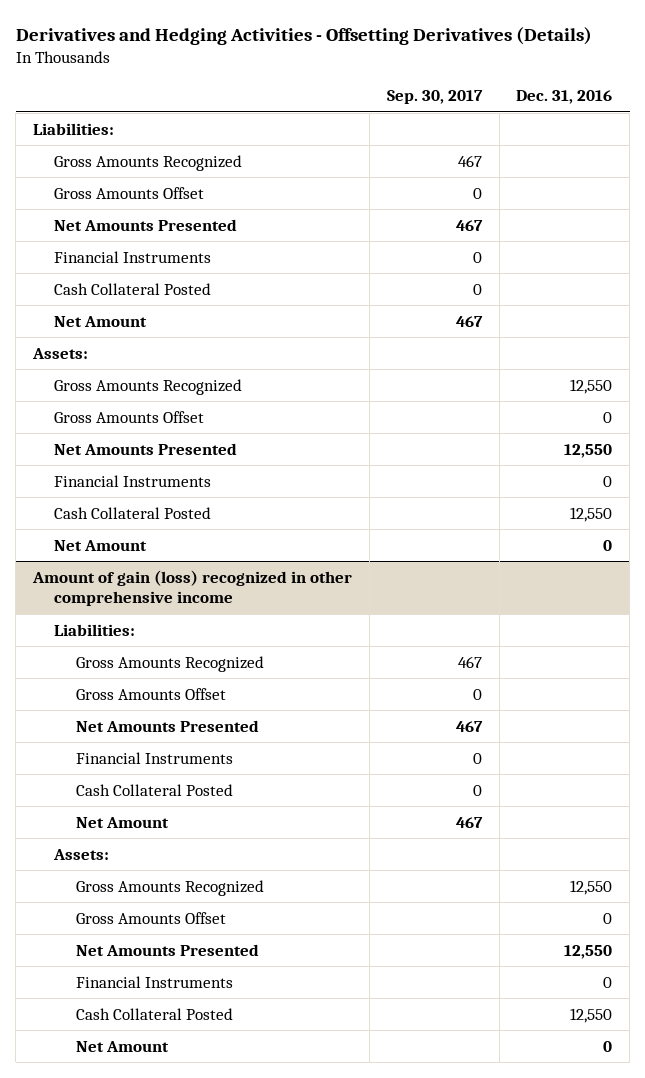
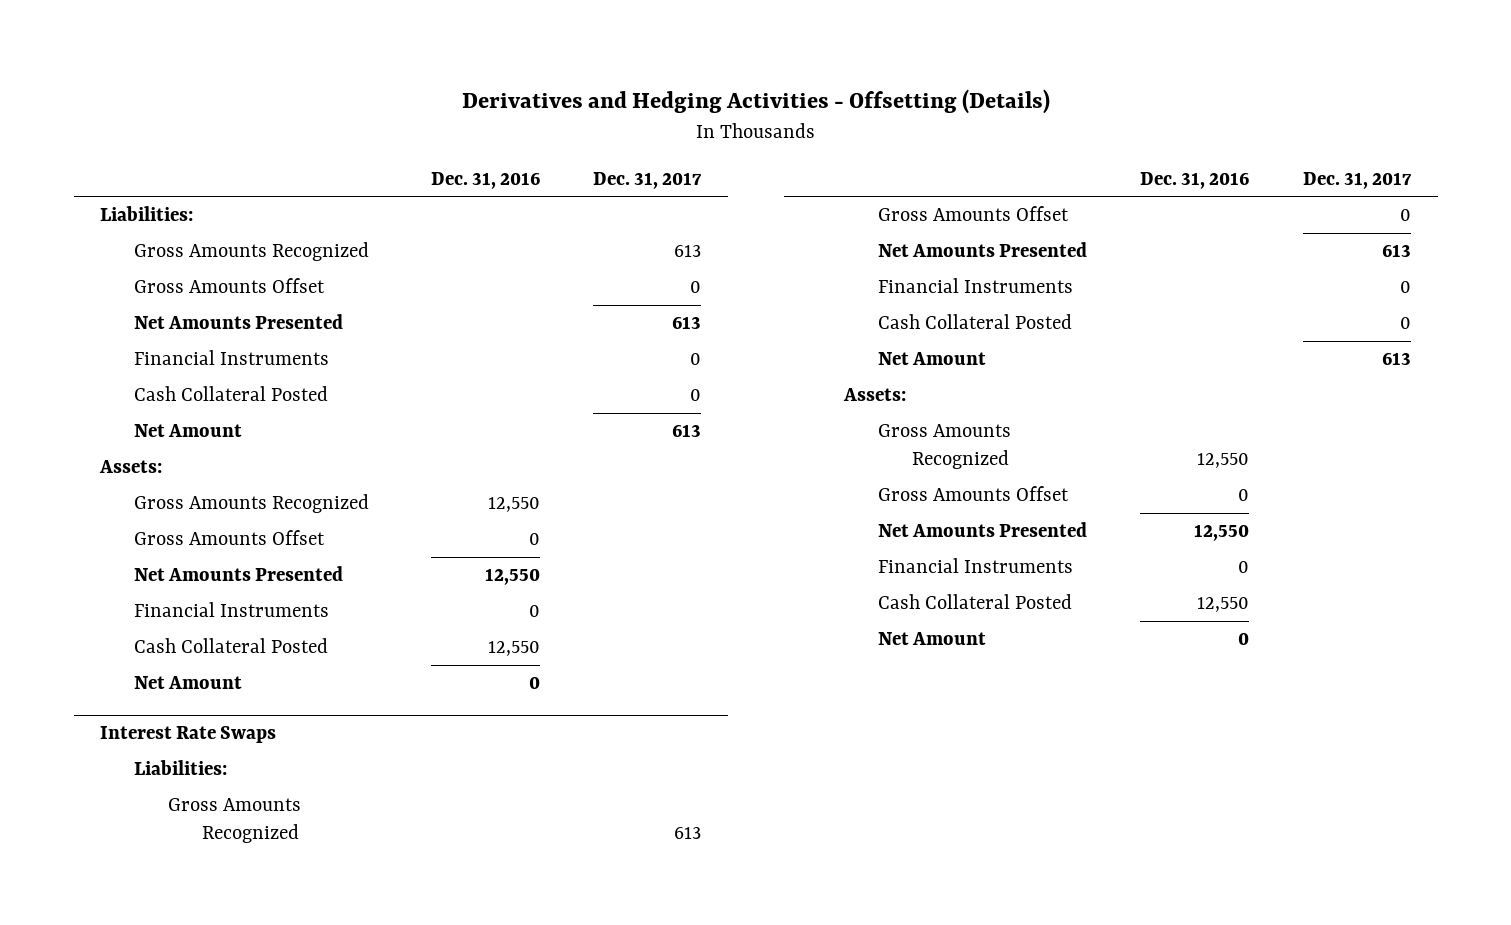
[15,27,592,46] Derivatives and Hedging Activities - Offsetting Derivatives (Details) -> [461,89,1050,115] Derivatives and Hedging Activities - Offsetting (Details)
[386,90,483,105] Sep. 30, 2017 -> none
none -> [593,171,703,189] Dec. 31, 2017
[32,569,353,606] Amount of gain (loss) recognized in other comprehensive income -> [100,726,277,744] Interest Rate Swaps

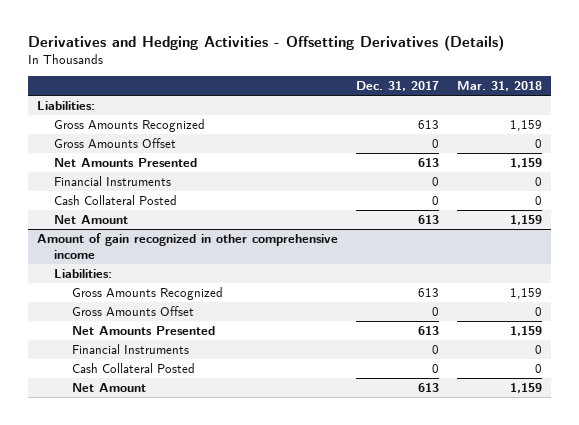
[461,89,1050,115] Derivatives and Hedging Activities - Offsetting (Details) -> [27,34,504,51] Derivatives and Hedging Activities - Offsetting Derivatives (Details)
[430,171,540,189] Dec. 31, 2016 -> none
none -> [457,81,543,92] Mar. 31, 2018
[99,460,163,474] Assets: -> none
[134,494,370,514] Gross Amounts Recognized -> none
[134,530,326,546] Gross Amounts Offset -> none
[134,566,344,582] Net Amounts Presented -> none
[134,602,330,618] Financial Instruments -> none
[134,638,329,654] Cash Collateral Posted -> none
[134,676,243,690] Net Amount -> none
[100,726,277,744] Interest Rate Swaps -> [36,232,338,259] Amount of gain recognized in other comprehensive income
[843,388,907,402] Assets: -> none
[877,424,1011,470] Gross Amounts Recognized -> none
[877,486,1069,502] Gross Amounts Offset -> none
[877,522,1087,538] Net Amounts Presented -> none
[877,558,1073,574] Financial Instruments -> none
[877,594,1072,610] Cash Collateral Posted -> none
[877,632,986,646] Net Amount -> none

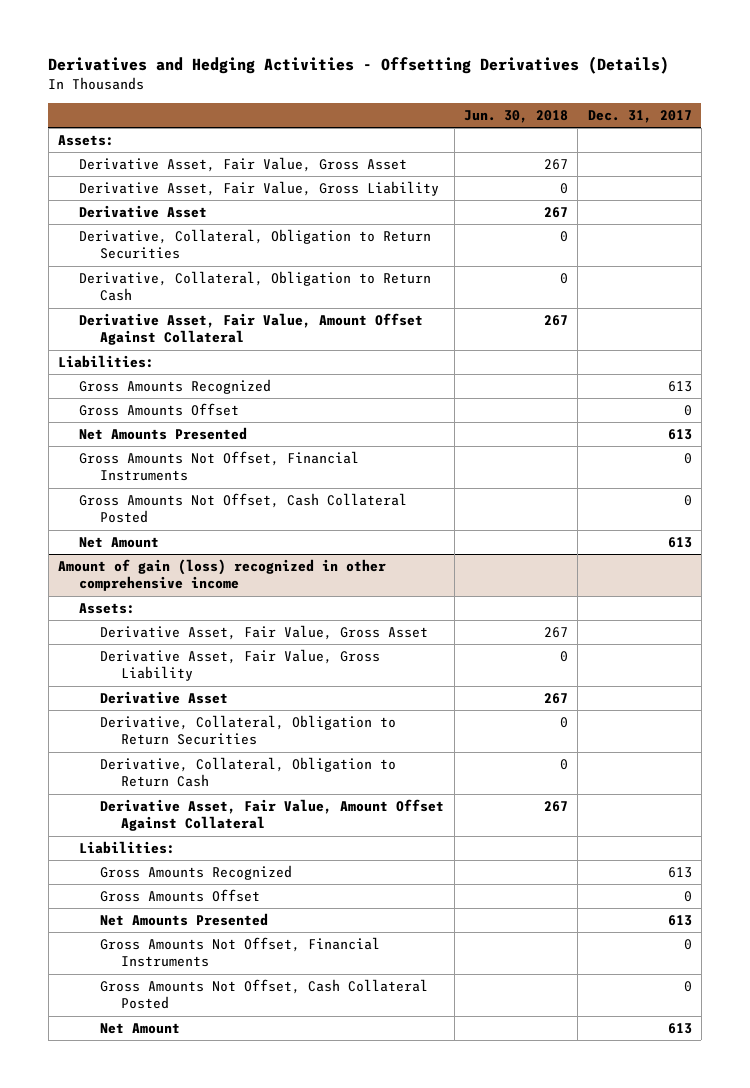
[457,81,543,92] Mar. 31, 2018 -> none
none -> [463,109,568,123] Jun. 30, 2018
none -> [58,135,115,147] Assets:
none -> [79,157,408,173] Derivative Asset, Fair Value, Gross Asset
none -> [79,181,440,197] Derivative Asset, Fair Value, Gross Liability
none -> [79,205,208,219] Derivative Asset
none -> [79,229,432,260] Derivative, Collateral, Obligation to Return Securities
none -> [79,271,432,302] Derivative, Collateral, Obligation to Return Cash
none -> [79,313,424,346] Derivative Asset, Fair Value, Amount Offset Against Collateral
[54,175,172,186] Financial Instruments -> [79,451,360,482] Gross Amounts Not Offset, Financial Instruments
[54,194,178,205] Cash Collateral Posted -> [79,493,408,524] Gross Amounts Not Offset, Cash Collateral Posted
[36,232,338,259] Amount of gain recognized in other comprehensive income -> [58,559,387,592] Amount of gain (loss) recognized in other comprehensive income
none -> [79,603,136,615] Assets:
none -> [100,625,429,641] Derivative Asset, Fair Value, Gross Asset
none -> [100,649,381,682] Derivative Asset, Fair Value, Gross Liability
none -> [100,691,229,705] Derivative Asset
none -> [100,715,397,746] Derivative, Collateral, Obligation to Return Securities
none -> [100,757,397,788] Derivative, Collateral, Obligation to Return Cash
none -> [100,799,445,832] Derivative Asset, Fair Value, Amount Offset Against Collateral
[72,343,190,354] Financial Instruments -> [100,937,381,968] Gross Amounts Not Offset, Financial Instruments
[72,362,196,373] Cash Collateral Posted -> [100,979,429,1010] Gross Amounts Not Offset, Cash Collateral Posted

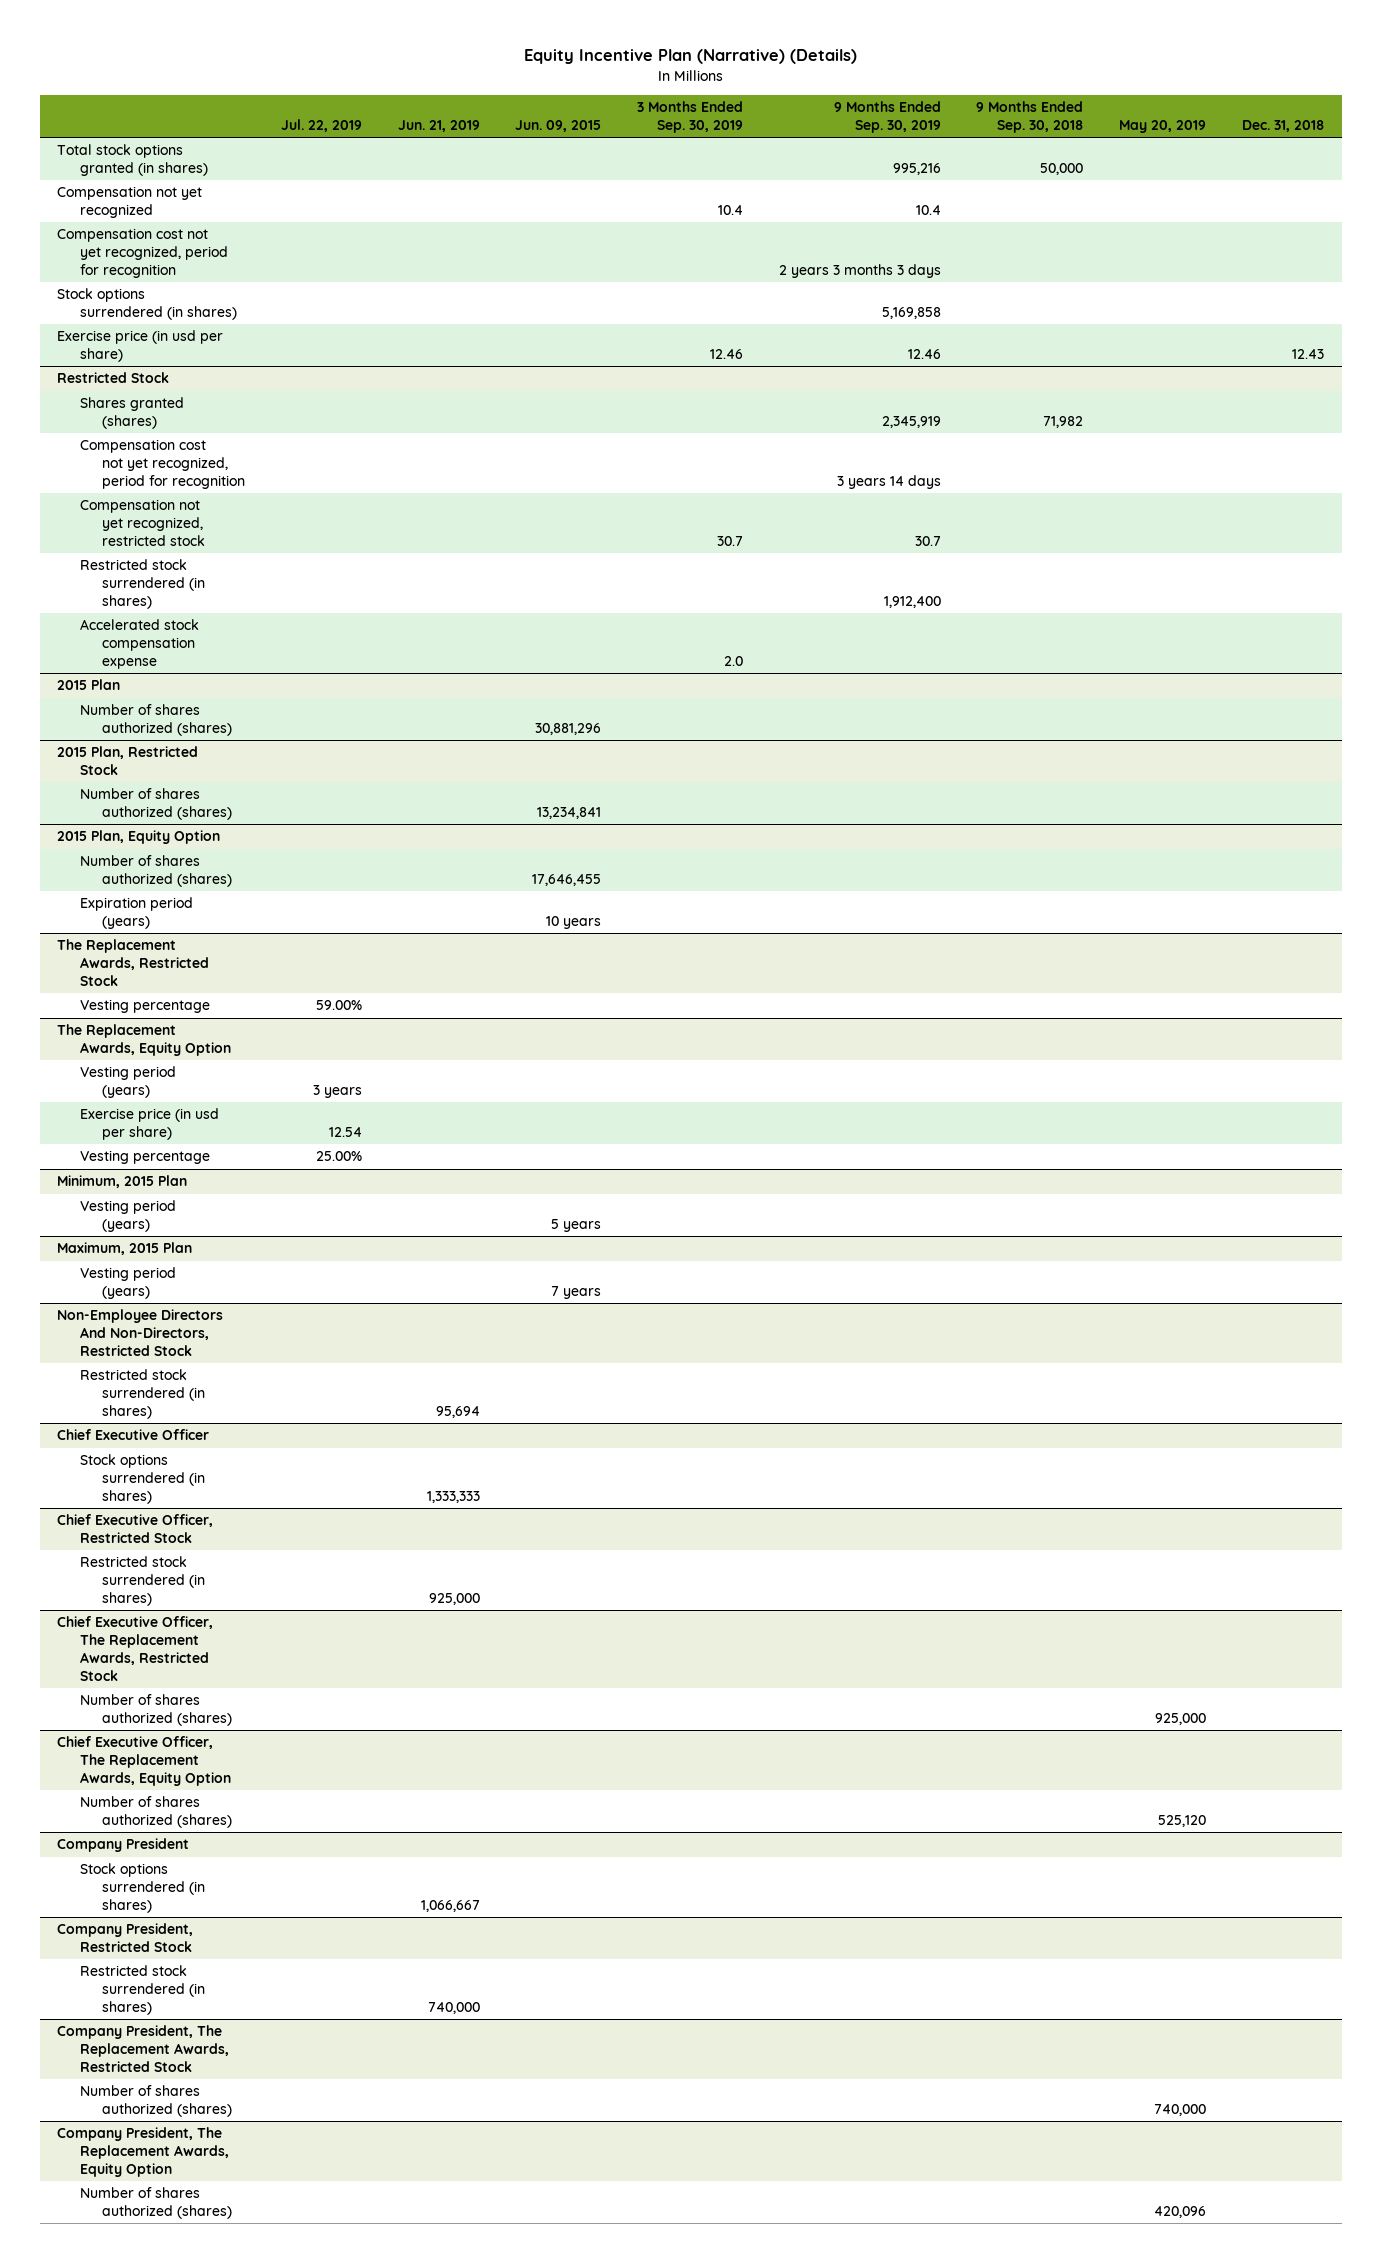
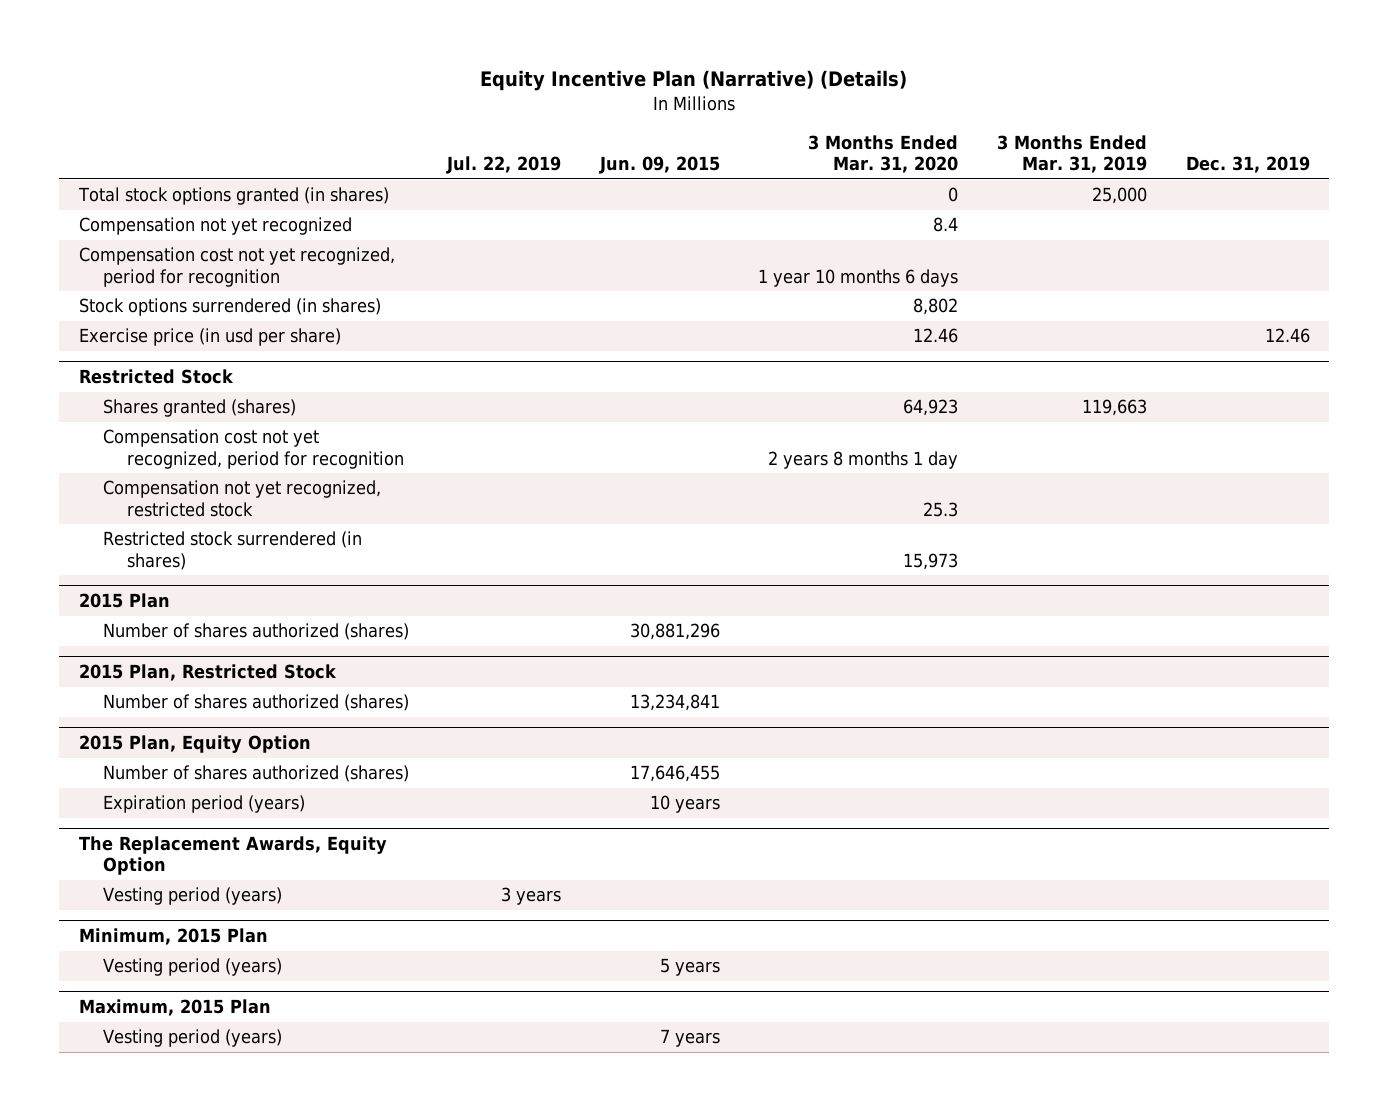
[397,119,480,132] Jun. 21, 2019 -> none
[637,101,744,133] 3 Months Ended Sep. 30, 2019 -> none
[833,101,941,133] 9 Months Ended Sep. 30, 2019 -> none
[976,101,1084,133] 9 Months Ended Sep. 30, 2018 -> none
[1119,119,1207,133] May 20, 2019 -> none
[1241,119,1324,132] Dec. 31, 2018 -> none
none -> [808,134,959,174] 3 Months Ended Mar. 31, 2020
none -> [996,134,1147,174] 3 Months Ended Mar. 31, 2019
none -> [1185,156,1310,174] Dec. 31, 2019
[79,619,199,669] Accelerated stock compensation expense -> none
[57,939,209,986] The Replacement Awards, Restricted Stock -> none
[79,999,210,1014] Vesting percentage -> none
[79,1108,219,1141] Exercise price (in usd per share) -> none
[79,1150,210,1165] Vesting percentage -> none
[57,1309,224,1356] Non-Employee Directors And Non-Directors, Restricted Stock -> none
[79,1369,206,1419] Restricted stock surrendered (in shares) -> none
[57,1429,210,1441] Chief Executive Officer -> none
[79,1454,206,1504] Stock options surrendered (in shares) -> none
[57,1514,214,1544] Chief Executive Officer, Restricted Stock -> none
[79,1556,206,1606] Restricted stock surrendered (in shares) -> none
[57,1616,214,1681] Chief Executive Officer, The Replacement Awards, Restricted Stock -> none
[79,1694,233,1727] Number of shares authorized (shares) -> none
[57,1736,231,1786] Chief Executive Officer, The Replacement Awards, Equity Option -> none
[79,1796,233,1829] Number of shares authorized (shares) -> none
[57,1838,190,1853] Company President -> none
[79,1863,206,1913] Stock options surrendered (in shares) -> none
[57,1923,194,1953] Company President, Restricted Stock -> none
[79,1965,206,2015] Restricted stock surrendered (in shares) -> none
[57,2025,229,2072] Company President, The Replacement Awards, Restricted Stock -> none
[79,2085,233,2118] Number of shares authorized (shares) -> none
[57,2127,229,2177] Company President, The Replacement Awards, Equity Option -> none
[79,2187,233,2220] Number of shares authorized (shares) -> none

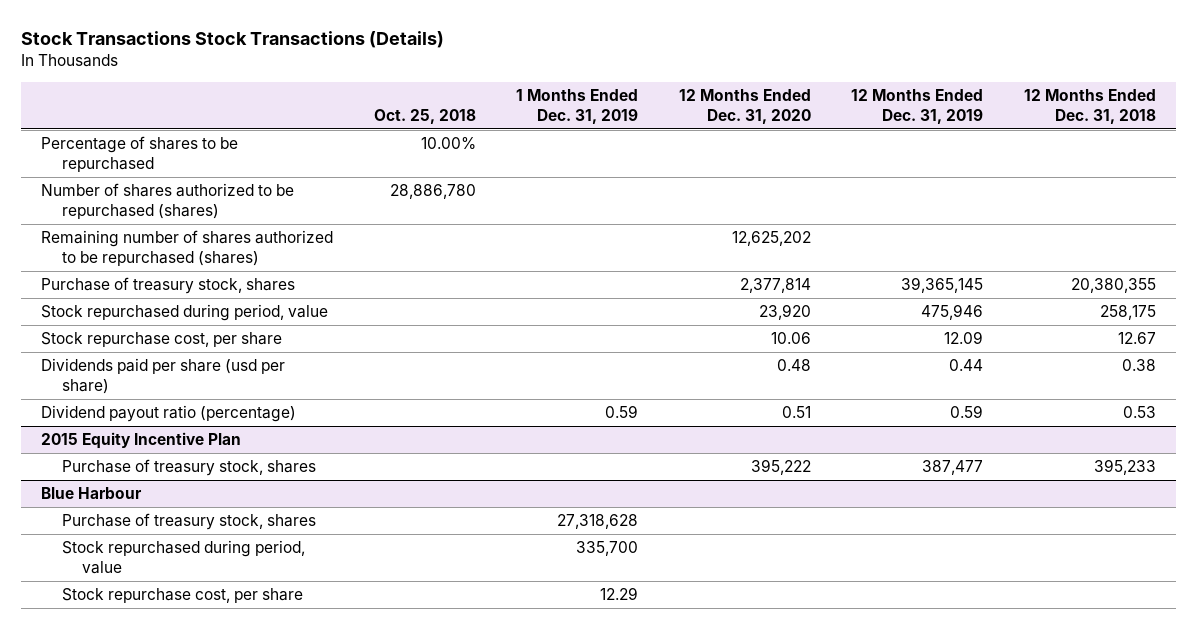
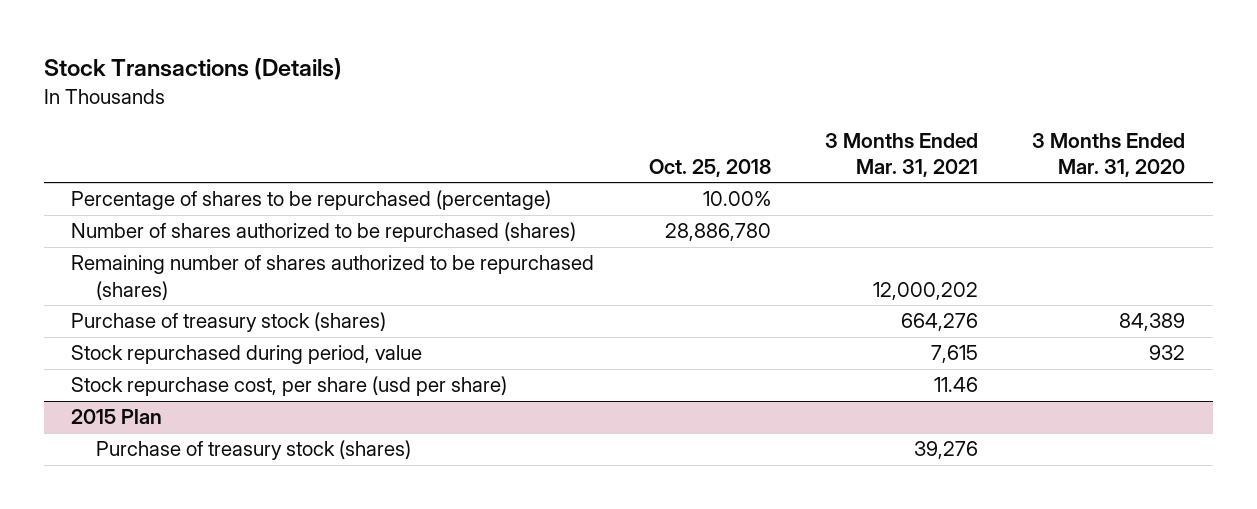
[20,31,444,49] Stock Transactions Stock Transactions (Details) -> [44,57,343,80] Stock Transactions (Details)
[516,88,639,124] 1 Months Ended Dec. 31, 2019 -> none
[678,88,811,124] 12 Months Ended Dec. 31, 2020 -> none
[851,88,984,124] 12 Months Ended Dec. 31, 2019 -> none
[1023,88,1156,124] 12 Months Ended Dec. 31, 2018 -> none
none -> [825,132,979,177] 3 Months Ended Mar. 31, 2021
none -> [1032,132,1186,177] 3 Months Ended Mar. 31, 2020
[41,136,239,173] Percentage of shares to be repurchased -> [71,190,552,211] Percentage of shares to be repurchased (percentage)
[41,277,296,295] Purchase of treasury stock, shares -> [71,312,387,333] Purchase of treasury stock (shares)
[41,358,286,395] Dividends paid per share (usd per share) -> none
[41,405,297,423] Dividend payout ratio (percentage) -> none
[41,487,143,500] Blue Harbour -> none
[61,513,316,531] Purchase of treasury stock, shares -> none
[61,540,305,575] Stock repurchased during period, value -> none
[61,588,303,604] Stock repurchase cost, per share -> none
[41,332,283,348] Stock repurchase cost, per share -> [71,376,508,397] Stock repurchase cost, per share (usd per share)
[41,432,242,450] 2015 Equity Incentive Plan -> [71,409,163,425] 2015 Plan
[61,459,316,477] Purchase of treasury stock, shares -> [96,440,412,461] Purchase of treasury stock (shares)

